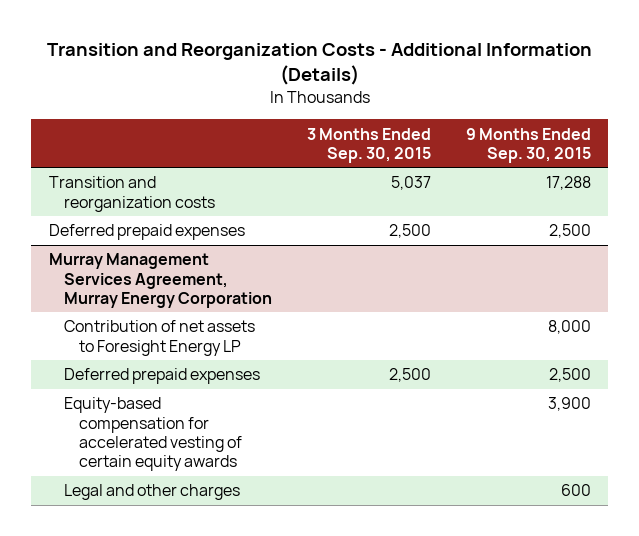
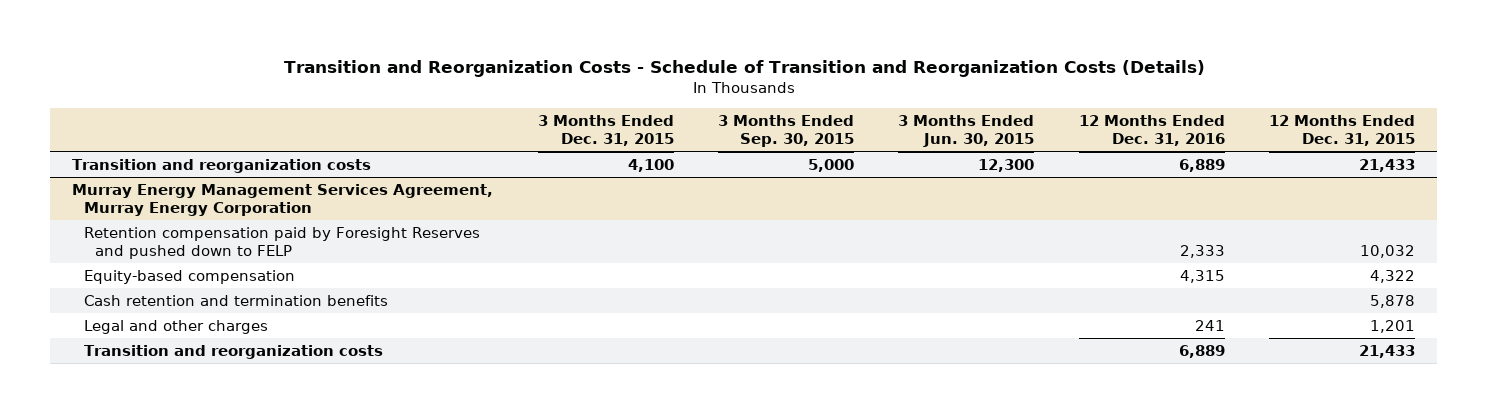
[46,43,592,86] Transition and Reorganization Costs - Additional Information (Details) -> [283,60,1205,78] Transition and Reorganization Costs - Schedule of Transition and Reorganization Costs (Details)
[465,127,591,163] 9 Months Ended Sep. 30, 2015 -> none
none -> [537,115,674,147] 3 Months Ended Dec. 31, 2015
none -> [898,115,1035,148] 3 Months Ended Jun. 30, 2015
none -> [1078,115,1225,147] 12 Months Ended Dec. 31, 2016
none -> [1268,115,1415,147] 12 Months Ended Dec. 31, 2015
[48,224,245,241] Deferred prepaid expenses -> none
[63,320,255,356] Contribution of net assets to Foresight Energy LP -> none
[63,368,260,385] Deferred prepaid expenses -> none
[390,176,431,191] 5,037 -> [807,158,854,172] 5,000
[48,253,272,308] Murray Management Services Agreement, Murray Energy Corporation -> [72,183,494,216] Murray Energy Management Services Agreement, Murray Energy Corporation
none -> [83,226,480,259] Retention compensation paid by Foresight Reserves and pushed down to FELP
[63,397,242,472] Equity-based compensation for accelerated vesting of certain equity awards -> [83,269,295,284] Equity-based compensation
none -> [83,294,388,306] Cash retention and termination benefits
none -> [83,344,383,359] Transition and reorganization costs

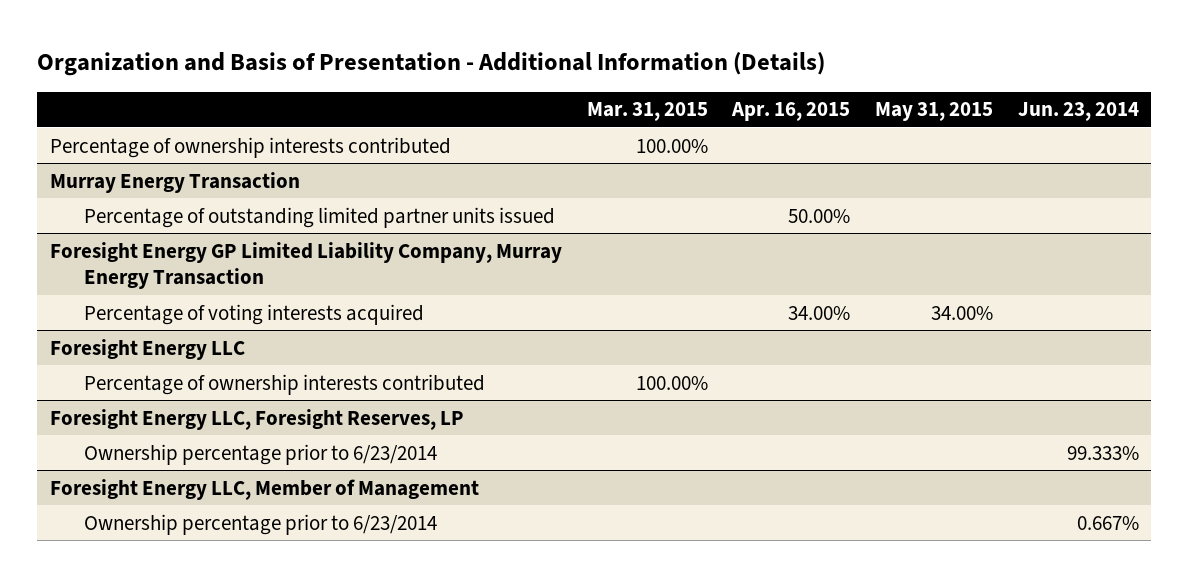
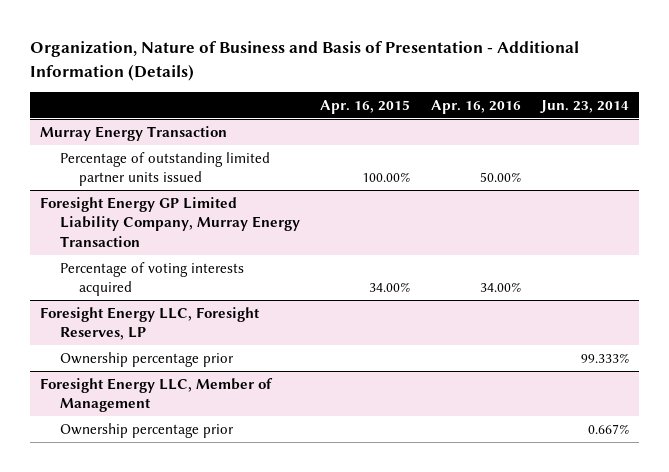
[37,52,826,77] Organization and Basis of Presentation - Additional Information (Details) -> [30,41,580,81] Organization, Nature of Business and Basis of Presentation - Additional Information (Details)
[586,102,708,122] Mar. 31, 2015 -> none
[875,102,994,122] May 31, 2015 -> none
none -> [430,99,521,114] Apr. 16, 2016
[49,136,451,158] Percentage of ownership interests contributed -> none
[788,208,851,223] 50.00% -> [362,172,411,183] 100.00%
[49,338,245,360] Foresight Energy LLC -> none
[83,373,485,395] Percentage of ownership interests contributed -> none
[83,443,437,465] Ownership percentage prior to 6/23/2014 -> [59,351,234,367] Ownership percentage prior
[83,513,437,535] Ownership percentage prior to 6/23/2014 -> [59,422,234,438] Ownership percentage prior

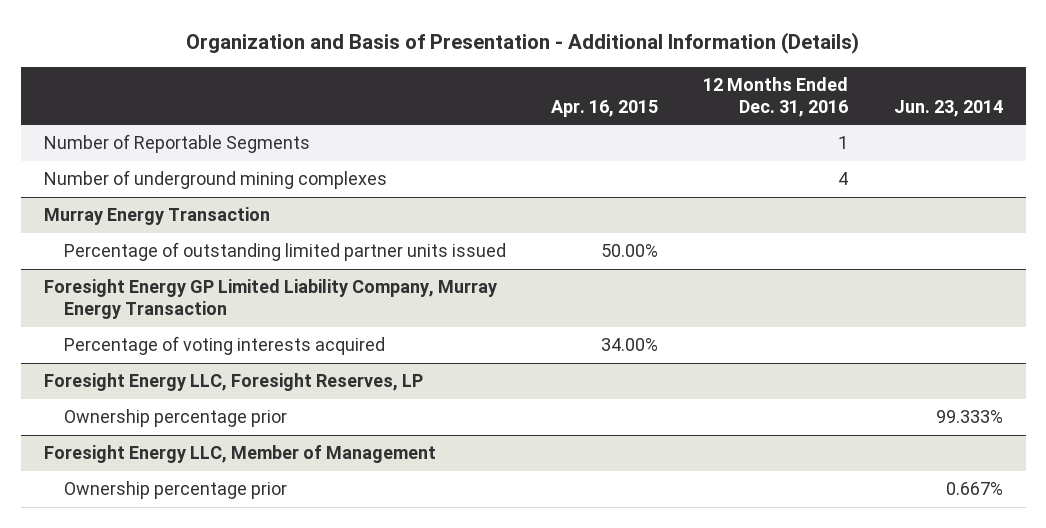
[30,41,580,81] Organization, Nature of Business and Basis of Presentation - Additional Information (Details) -> [186,31,860,54] Organization and Basis of Presentation - Additional Information (Details)
[430,99,521,114] Apr. 16, 2016 -> none
none -> [703,76,849,117] 12 Months Ended Dec. 31, 2016
none -> [43,134,310,154] Number of Reportable Segments
none -> [43,170,387,190] Number of underground mining complexes
[362,172,411,183] 100.00% -> [601,244,659,258] 50.00%

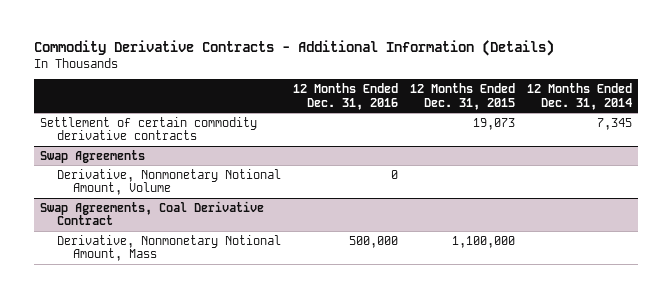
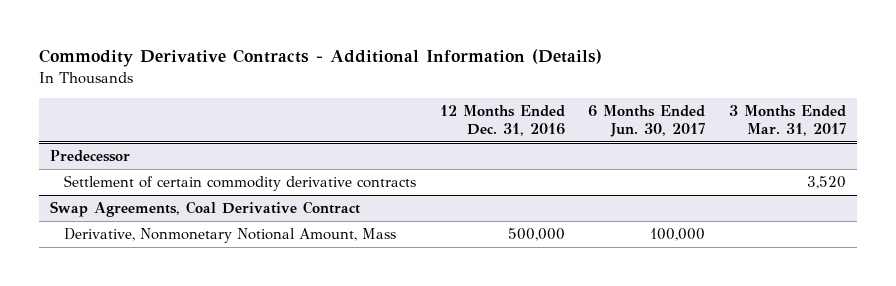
[409,82,515,110] 12 Months Ended Dec. 31, 2015 -> none
[526,82,632,110] 12 Months Ended Dec. 31, 2014 -> none
none -> [588,104,706,138] 6 Months Ended Jun. 30, 2017
none -> [728,104,846,137] 3 Months Ended Mar. 31, 2017
[40,116,258,141] Settlement of certain commodity derivative contracts -> none
[40,149,146,163] Swap Agreements -> none
[56,168,281,196] Derivative, Nonmonetary Notional Amount, Volume -> none
none -> [50,150,131,163] Predecessor
none -> [64,175,417,192] Settlement of certain commodity derivative contracts

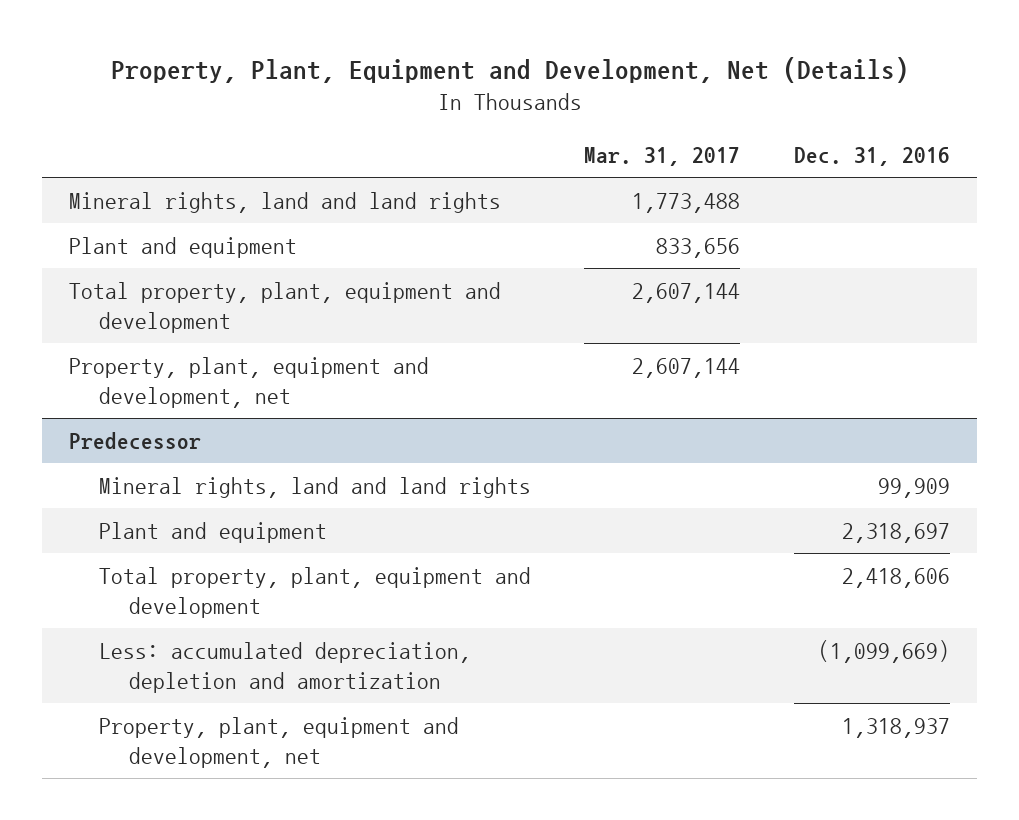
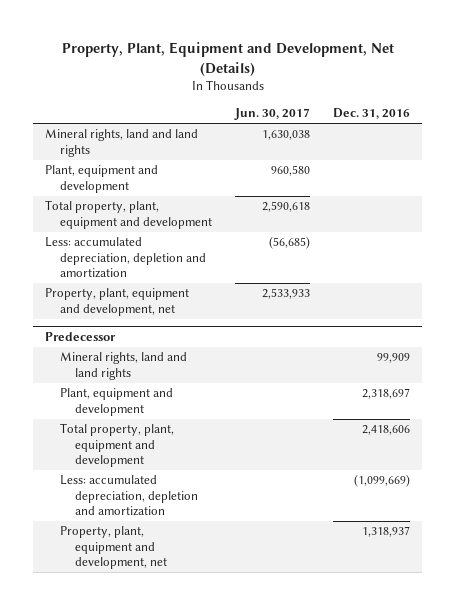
[584,147,741,167] Mar. 31, 2017 -> none
none -> [234,108,311,121] Jun. 30, 2017
[69,236,298,258] Plant and equipment -> [44,165,158,193] Plant, equipment and development
none -> [44,237,207,278] Less: accumulated depreciation, depletion and amortization
[98,521,327,543] Plant and equipment -> [60,388,174,416] Plant, equipment and development

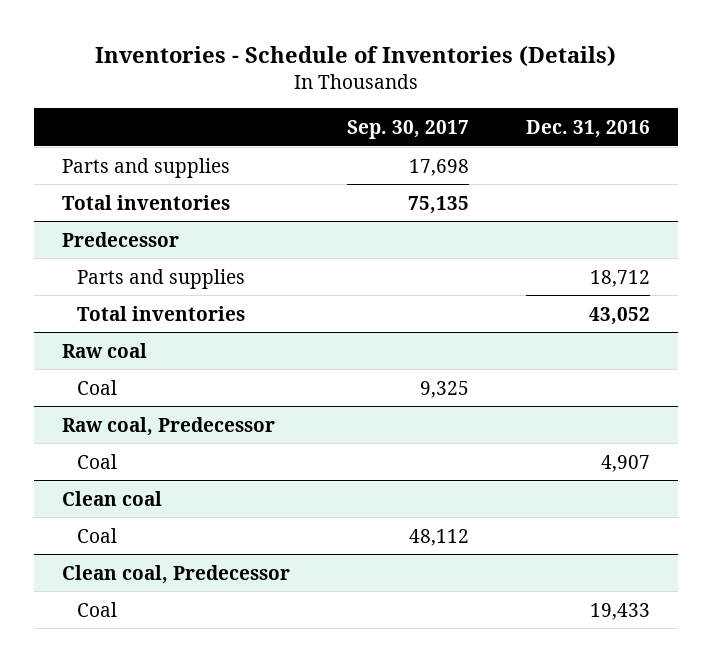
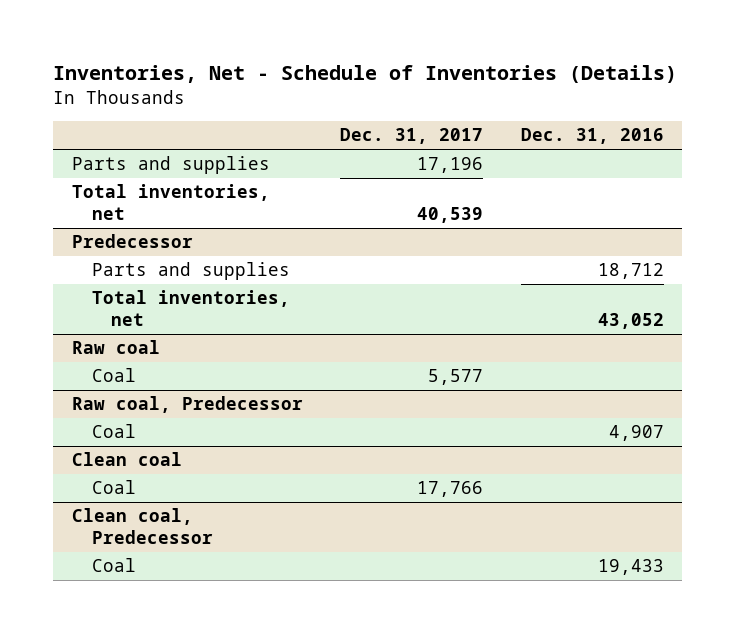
[94,46,616,68] Inventories - Schedule of Inventories (Details) -> [53,65,678,84] Inventories, Net - Schedule of Inventories (Details)
[346,119,469,139] Sep. 30, 2017 -> none
none -> [340,128,484,145] Dec. 31, 2017
[61,194,230,210] Total inventories -> [71,184,270,221] Total inventories, net
[77,305,246,321] Total inventories -> [91,290,290,327] Total inventories, net

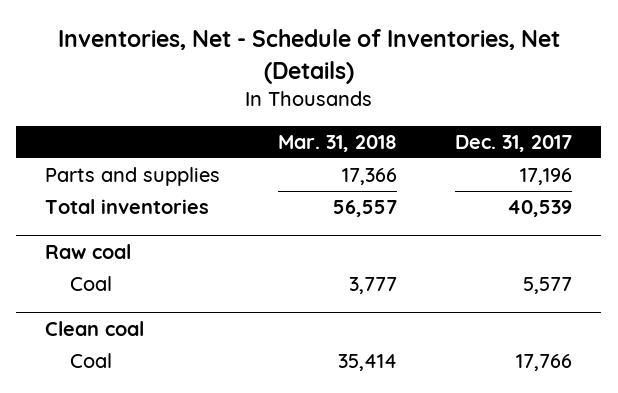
[53,65,678,84] Inventories, Net - Schedule of Inventories (Details) -> [57,29,560,84] Inventories, Net - Schedule of Inventories, Net (Details)
[520,128,664,145] Dec. 31, 2016 -> none
none -> [278,134,398,152] Mar. 31, 2018
[71,234,193,249] Predecessor -> none
[91,262,290,281] Parts and supplies -> none
[91,290,290,327] Total inventories, net -> none
[71,184,270,221] Total inventories, net -> [45,198,210,214] Total inventories
[71,396,303,414] Raw coal, Predecessor -> none
[91,424,136,439] Coal -> none
[71,508,213,545] Clean coal, Predecessor -> none
[91,558,136,573] Coal -> none

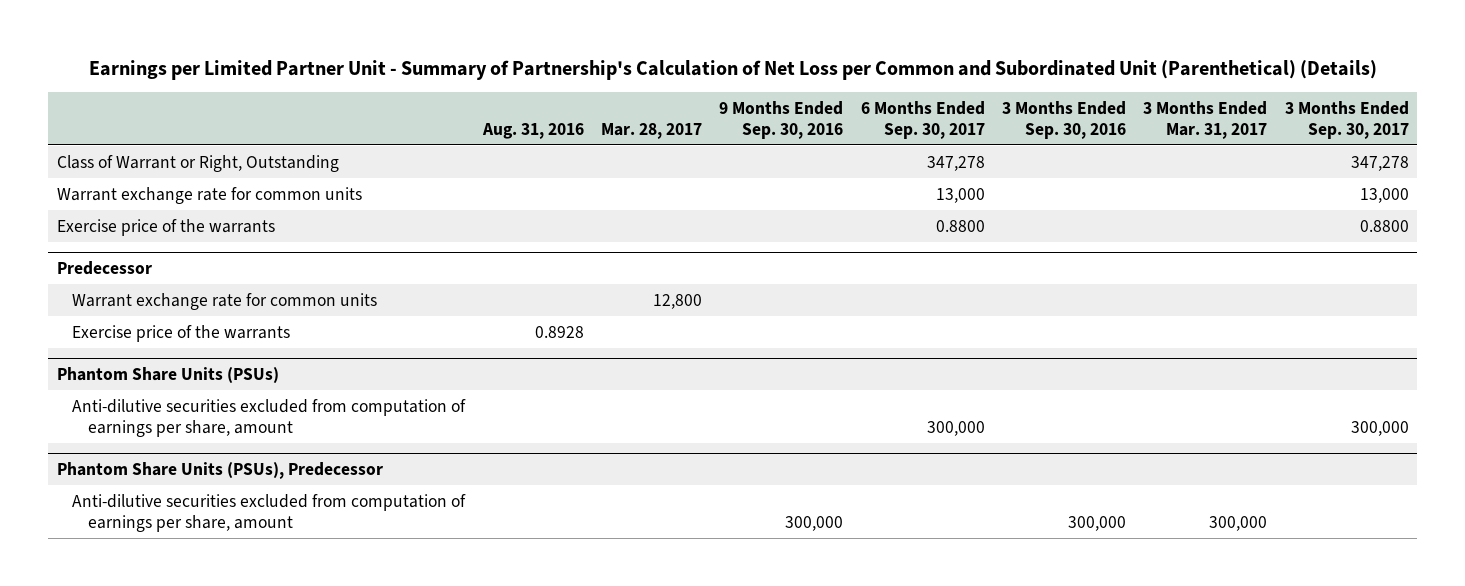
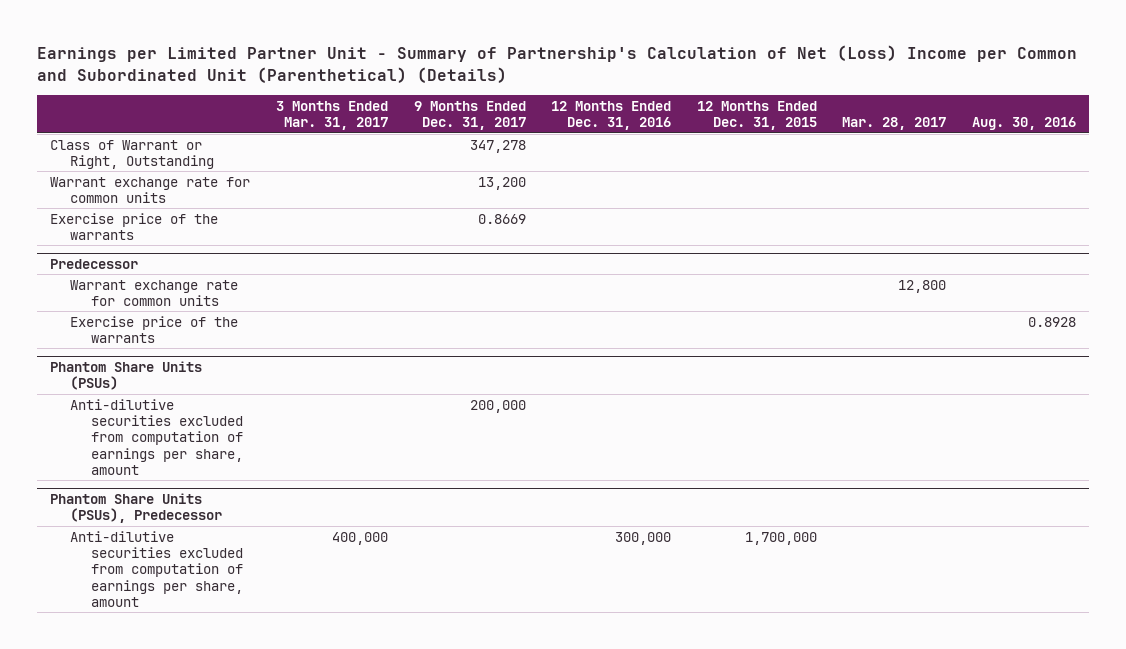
[88,59,1377,80] Earnings per Limited Partner Unit - Summary of Partnership's Calculation of Net Loss per Common and Subordinated Unit (Parenthetical) (Details) -> [37,45,1078,84] Earnings per Limited Partner Unit - Summary of Partnership's Calculation of Net (Loss) Income per Common and Subordinated Unit (Parenthetical) (Details)
[481,122,584,139] Aug. 31, 2016 -> none
[719,100,844,139] 9 Months Ended Sep. 30, 2016 -> none
[860,100,985,139] 6 Months Ended Sep. 30, 2017 -> none
[1001,100,1126,139] 3 Months Ended Sep. 30, 2016 -> none
[1284,100,1409,139] 3 Months Ended Sep. 30, 2017 -> none
none -> [413,101,526,131] 9 Months Ended Dec. 31, 2017
none -> [551,101,672,131] 12 Months Ended Dec. 31, 2016
none -> [696,101,817,131] 12 Months Ended Dec. 31, 2015
none -> [972,117,1077,131] Aug. 30, 2016
[1209,515,1268,531] 300,000 -> [331,531,388,545] 400,000

